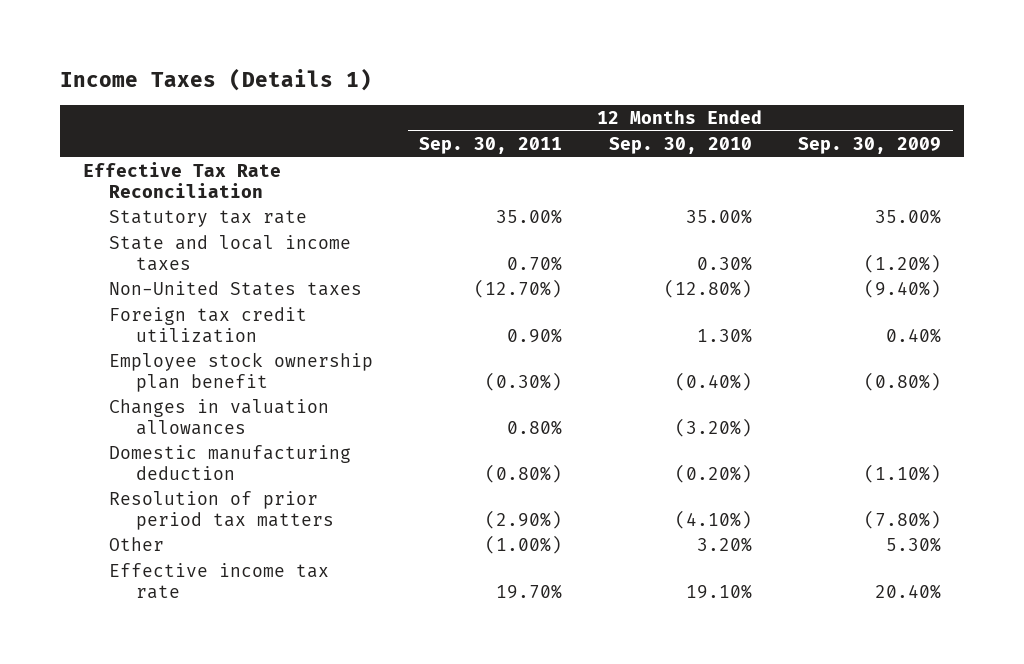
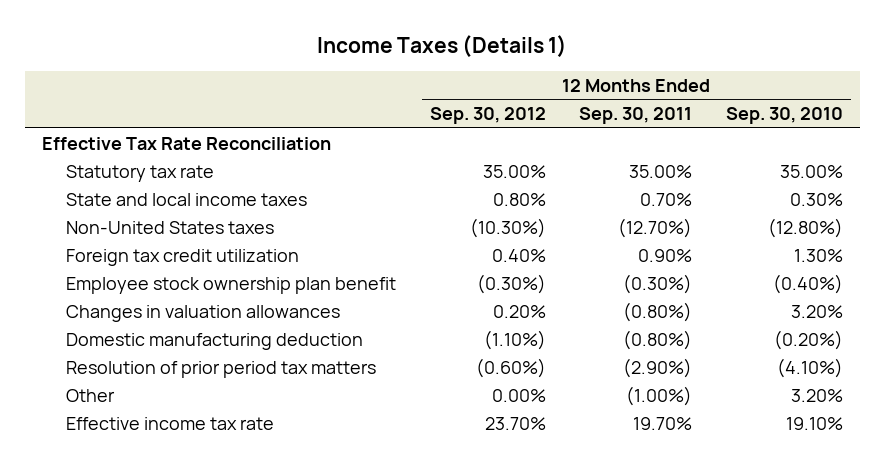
[798,137,942,155] Sep. 30, 2009 -> none
none -> [429,107,546,125] Sep. 30, 2012
[507,419,563,435] 0.80% -> [623,301,693,322] (0.80%)
[674,417,752,437] (3.20%) -> [791,304,844,318] 3.20%

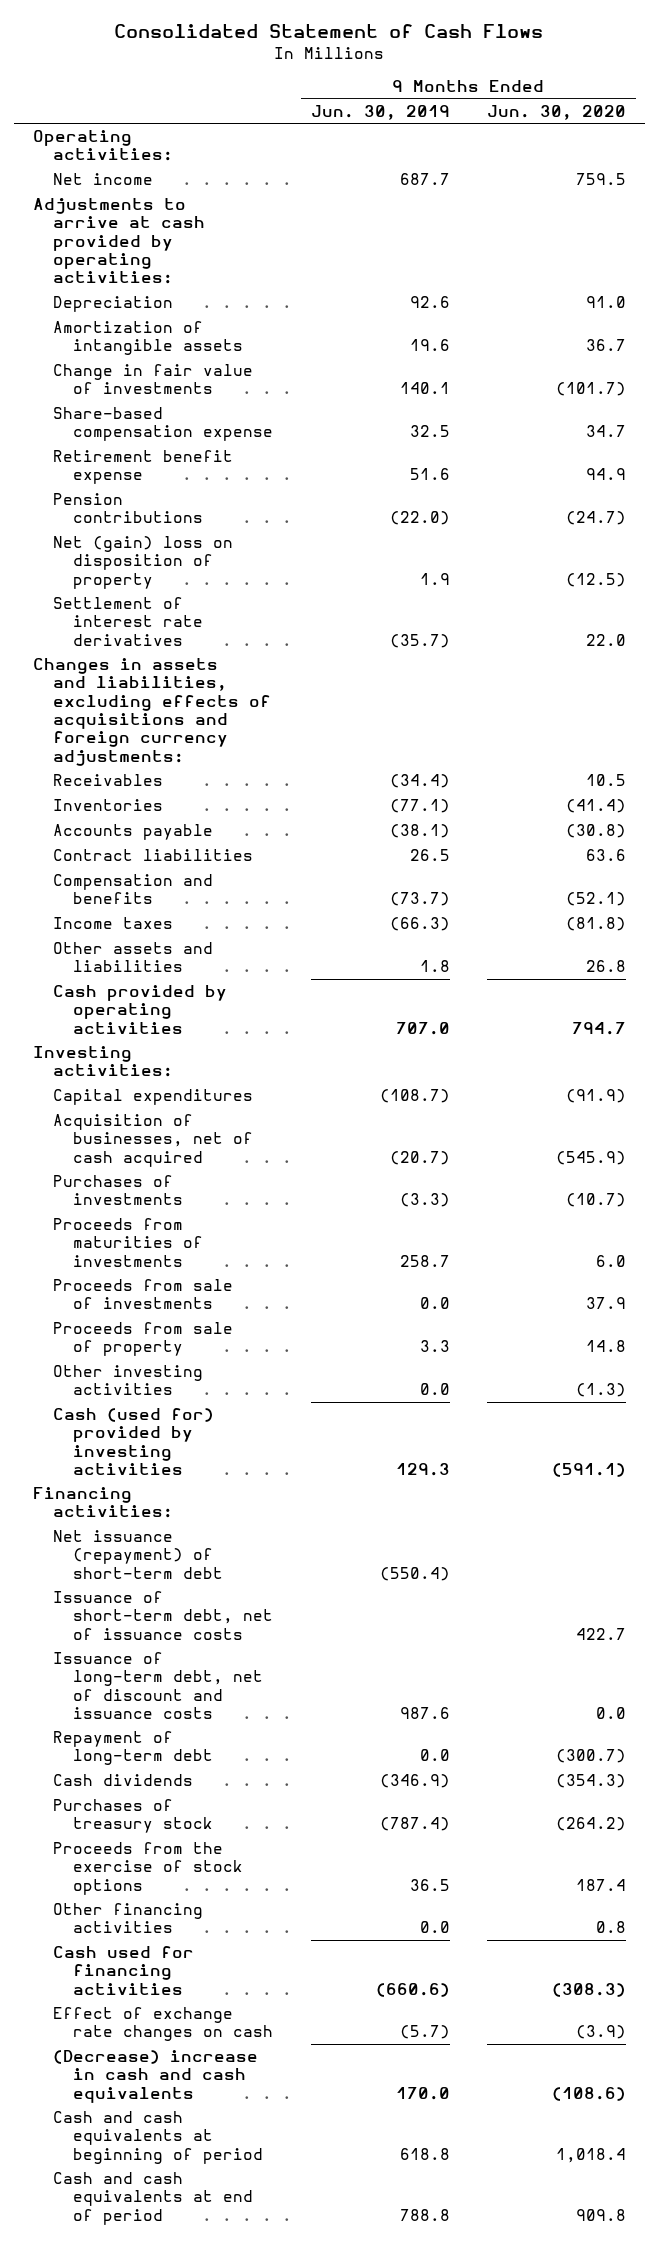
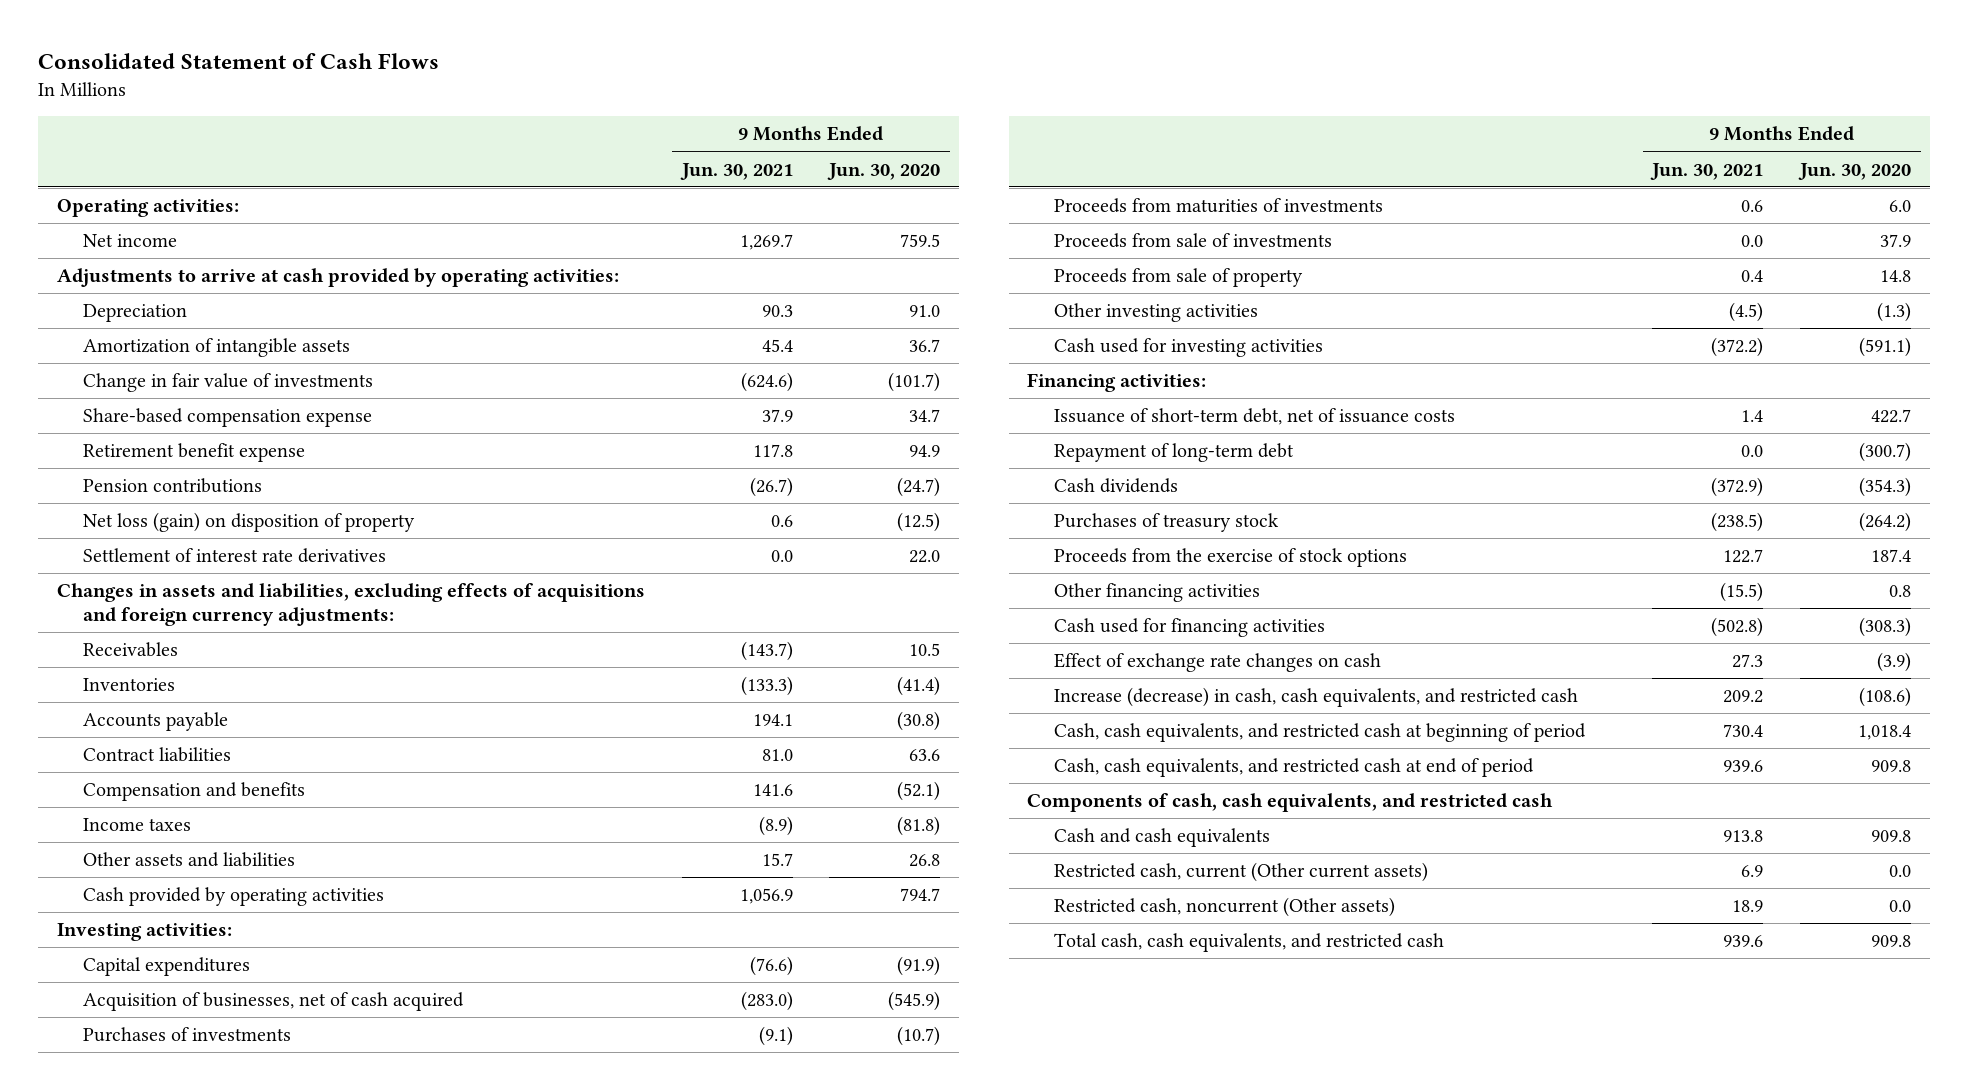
[310,104,450,120] Jun. 30, 2019 -> none
none -> [679,162,793,180] Jun. 30, 2021
[52,536,233,589] Net (gain) loss on disposition of property -> [82,512,415,533] Net loss (gain) on disposition of property
[52,1408,214,1476] Cash (used for) provided by investing activities -> [1053,338,1323,358] Cash used for investing activities
[52,1530,223,1579] Net issuance (repayment) of short-term debt -> none
[52,1652,263,1720] Issuance of long-term debt, net of discount and issuance costs -> none
[52,2050,258,2103] (Decrease) increase in cash and cash equivalents -> [1053,687,1578,708] Increase (decrease) in cash, cash equivalents, and restricted cash
[52,2111,263,2164] Cash and cash equivalents at beginning of period -> [1053,723,1586,743] Cash, cash equivalents, and restricted cash at beginning of period
[52,2172,253,2225] Cash and cash equivalents at end of period -> [1053,758,1534,778] Cash, cash equivalents, and restricted cash at end of period
none -> [1027,793,1554,813] Components of cash, cash equivalents, and restricted cash
none -> [1053,828,1270,848] Cash and cash equivalents
none -> [1053,862,1428,883] Restricted cash, current (Other current assets)
none -> [1053,897,1395,918] Restricted cash, noncurrent (Other assets)
none -> [1053,933,1444,953] Total cash, cash equivalents, and restricted cash

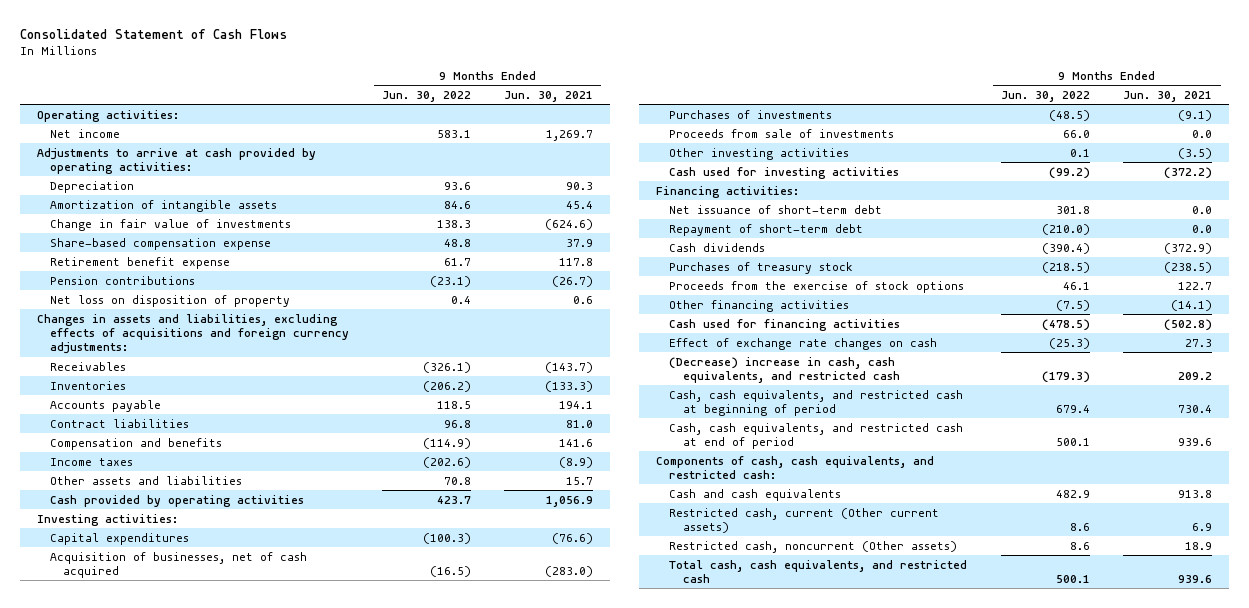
[827,162,941,180] Jun. 30, 2020 -> none
none -> [382,90,472,102] Jun. 30, 2022
[82,548,386,564] Settlement of interest rate derivatives -> none
[82,512,415,533] Net loss (gain) on disposition of property -> [50,294,291,307] Net loss on disposition of property
[1053,198,1383,214] Proceeds from maturities of investments -> none
[1053,268,1303,288] Proceeds from sale of property -> none
[1729,302,1764,323] (4.5) -> [1178,147,1213,159] (3.5)
[1053,408,1455,426] Issuance of short-term debt, net of issuance costs -> [669,204,883,214] Net issuance of short-term debt
[1741,410,1764,423] 1.4 -> [1192,205,1213,214] 0.0
[1053,443,1294,463] Repayment of long-term debt -> [669,223,864,236] Repayment of short-term debt
[1720,582,1764,603] (15.5) -> [1171,299,1213,311] (14.1)
[1053,687,1578,708] Increase (decrease) in cash, cash equivalents, and restricted cash -> [669,356,900,383] (Decrease) increase in cash, cash equivalents, and restricted cash
[1027,793,1554,813] Components of cash, cash equivalents, and restricted cash -> [655,455,934,479] Components of cash, cash equivalents, and restricted cash:

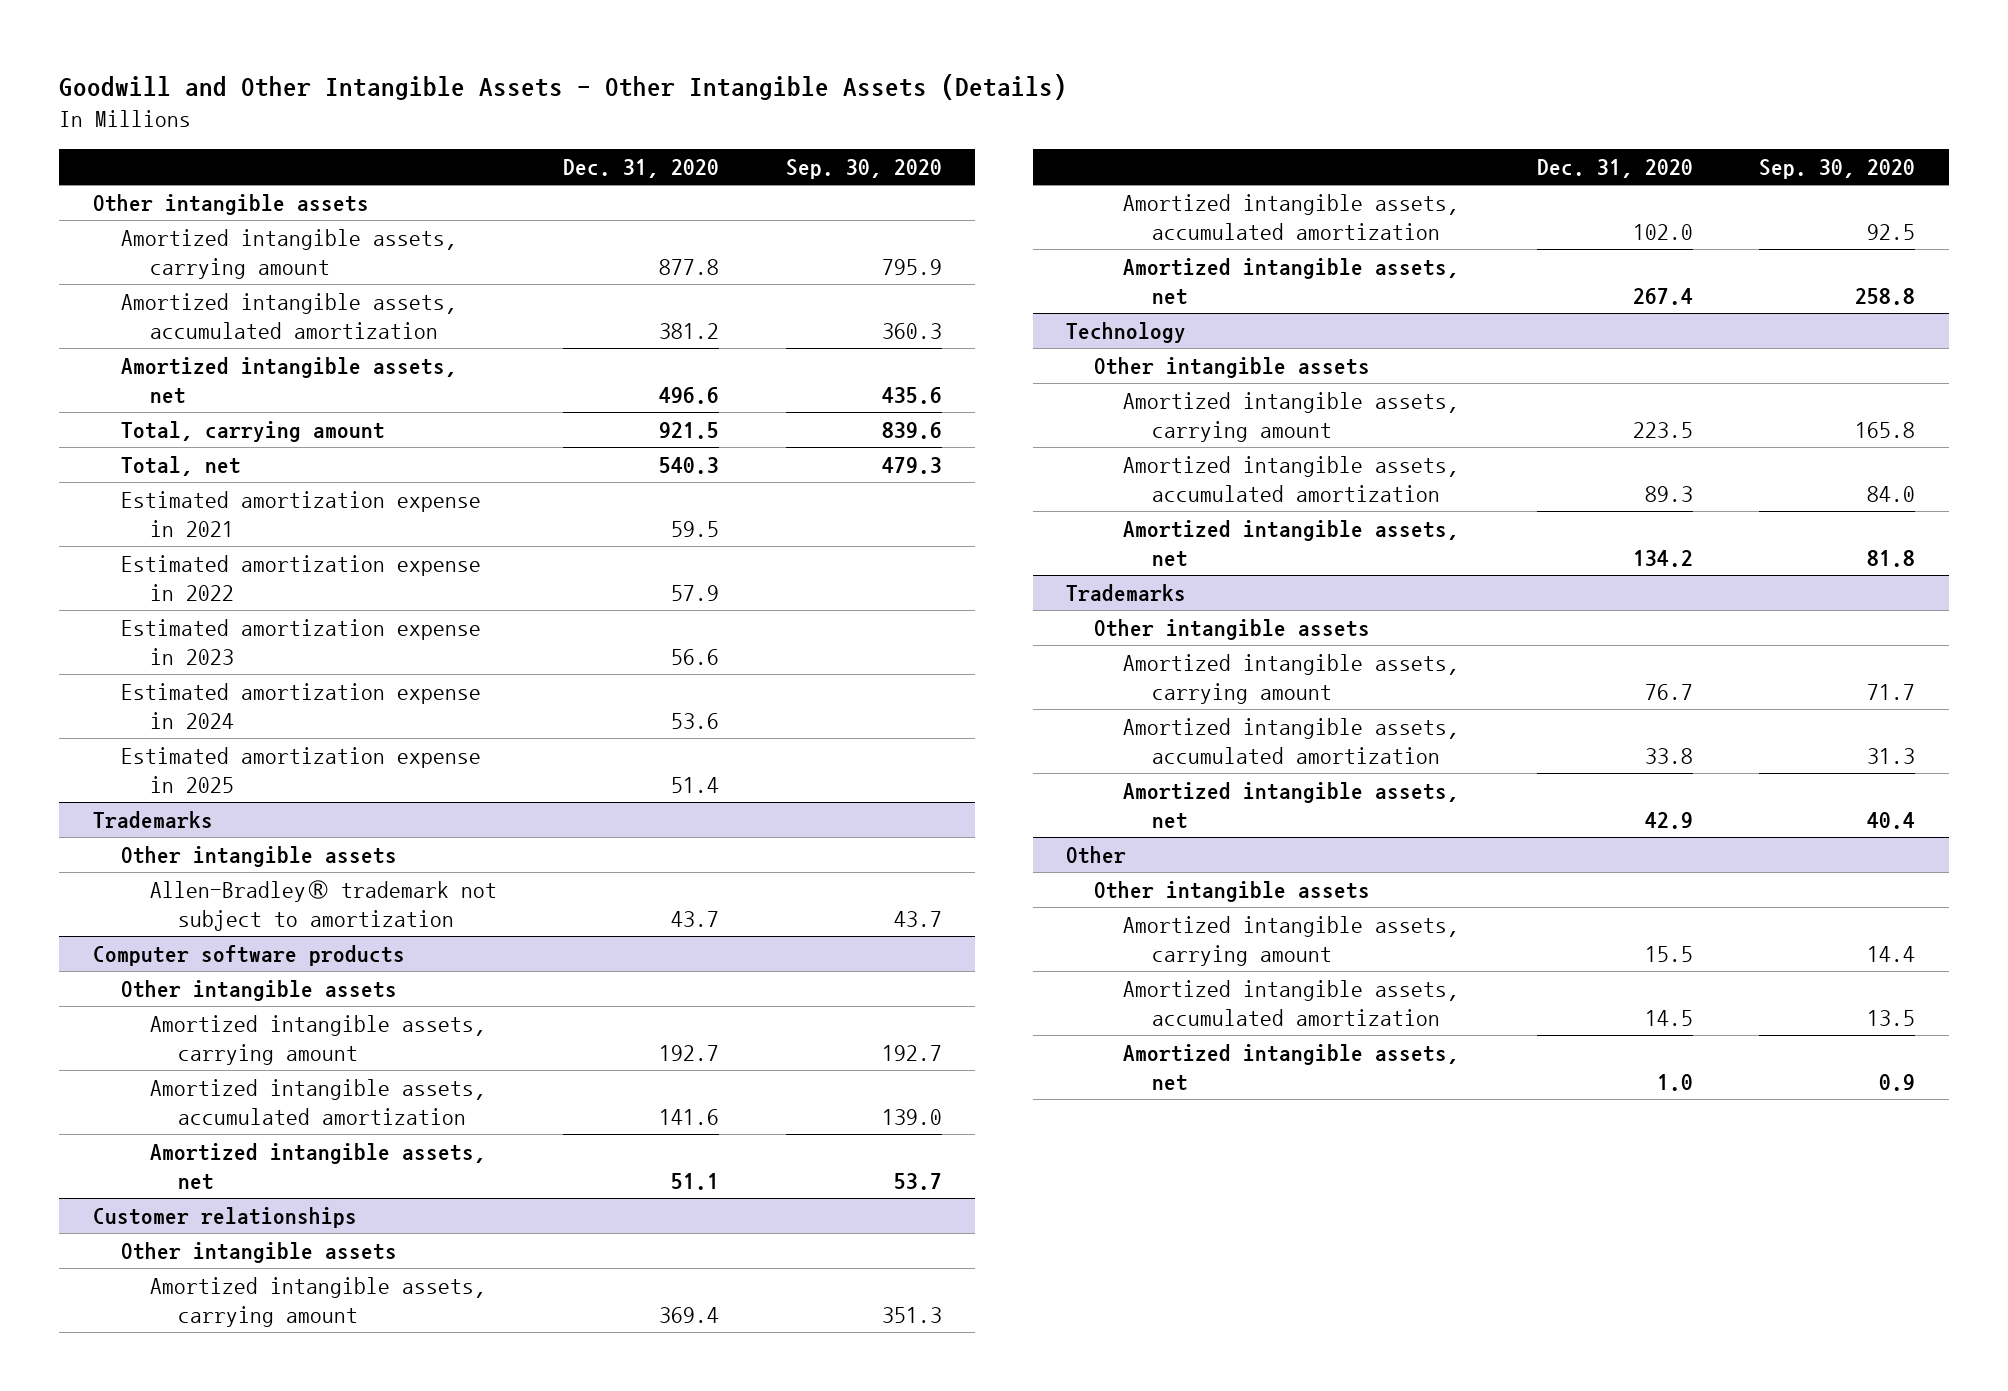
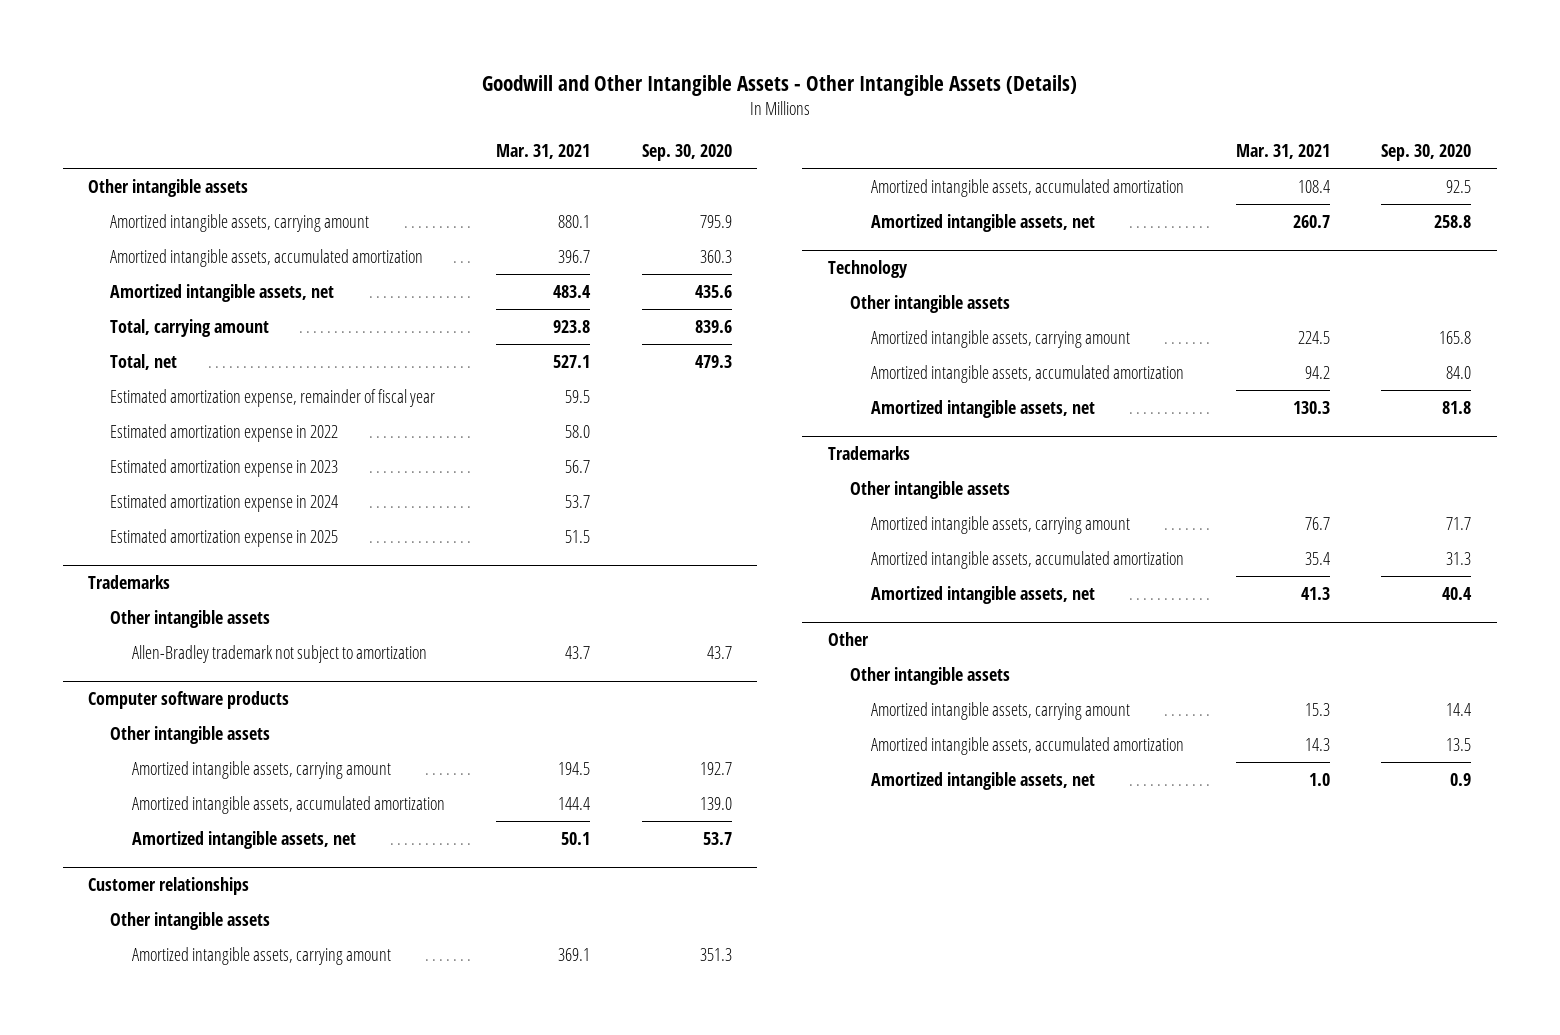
[563,158,720,178] Dec. 31, 2020 -> none
none -> [496,143,591,159] Mar. 31, 2021
[121,491,482,537] Estimated amortization expense in 2021 -> none
none -> [110,388,436,407] Estimated amortization expense, remainder of fiscal year
[149,880,497,931] Allen-Bradley® trademark not subject to amortization -> [131,644,427,663] Allen-Bradley trademark not subject to amortization

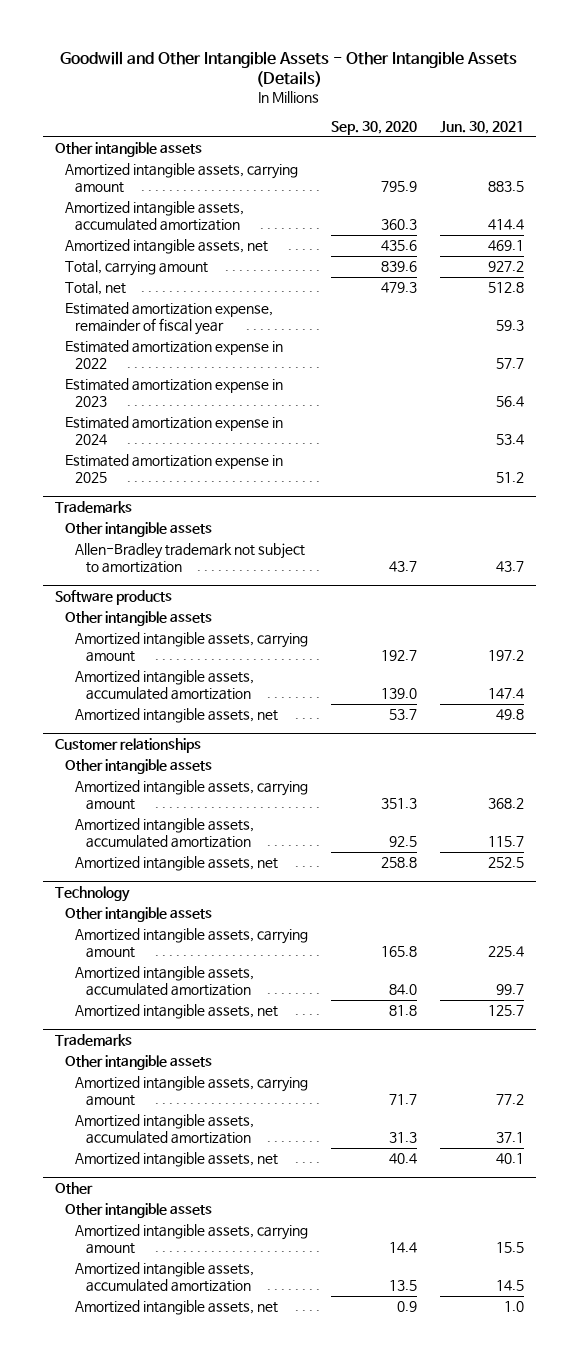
[496,143,591,159] Mar. 31, 2021 -> none
none -> [440,121,525,135] Jun. 30, 2021
[88,691,290,710] Computer software products -> [54,589,172,605] Software products

